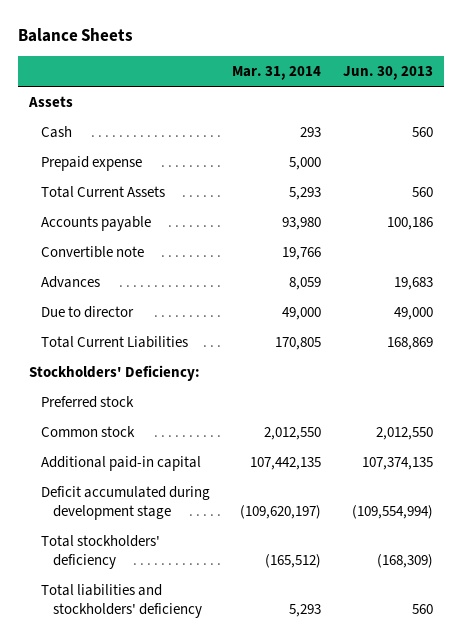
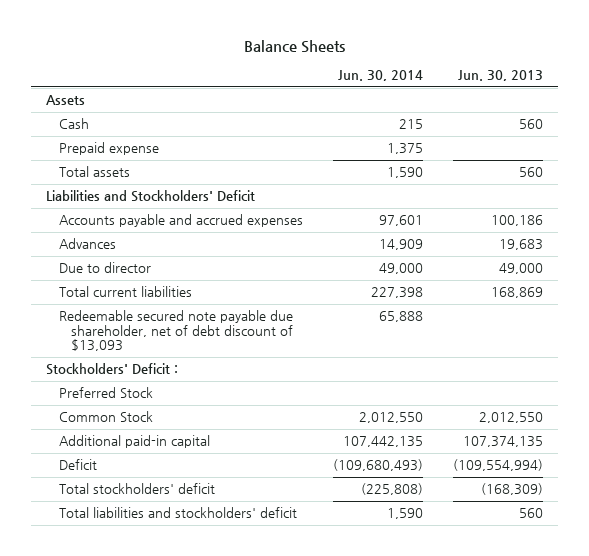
[232,66,322,81] Mar. 31, 2014 -> none
none -> [337,70,423,82] Jun. 30, 2014
[41,245,145,258] Convertible note -> none
[41,185,166,198] Total Current Assets -> [58,166,130,178] Total assets
none -> [46,190,256,203] Liabilities and Stockholders' Deficit
[41,215,152,231] Accounts payable -> [58,214,303,228] Accounts payable and accrued expenses
[41,335,189,348] Total Current Liabilities -> [58,286,192,298] Total current liabilities
none -> [58,310,293,352] Redeemable secured note payable due shareholder, net of debt discount of $13,093
[29,364,201,381] Stockholders' Deficiency: -> [46,363,179,376] Stockholders' Deficit :
[41,395,135,408] Preferred stock -> [58,387,153,399] Preferred Stock
[41,425,136,437] Common stock -> [58,411,153,423] Common Stock
[41,485,211,520] Deficit accumulated during development stage -> [58,459,97,471] Deficit
[41,534,161,569] Total stockholders' deficiency -> [58,483,215,495] Total stockholders' deficit
[41,583,202,618] Total liabilities and stockholders' deficiency -> [58,507,297,519] Total liabilities and stockholders' deficit

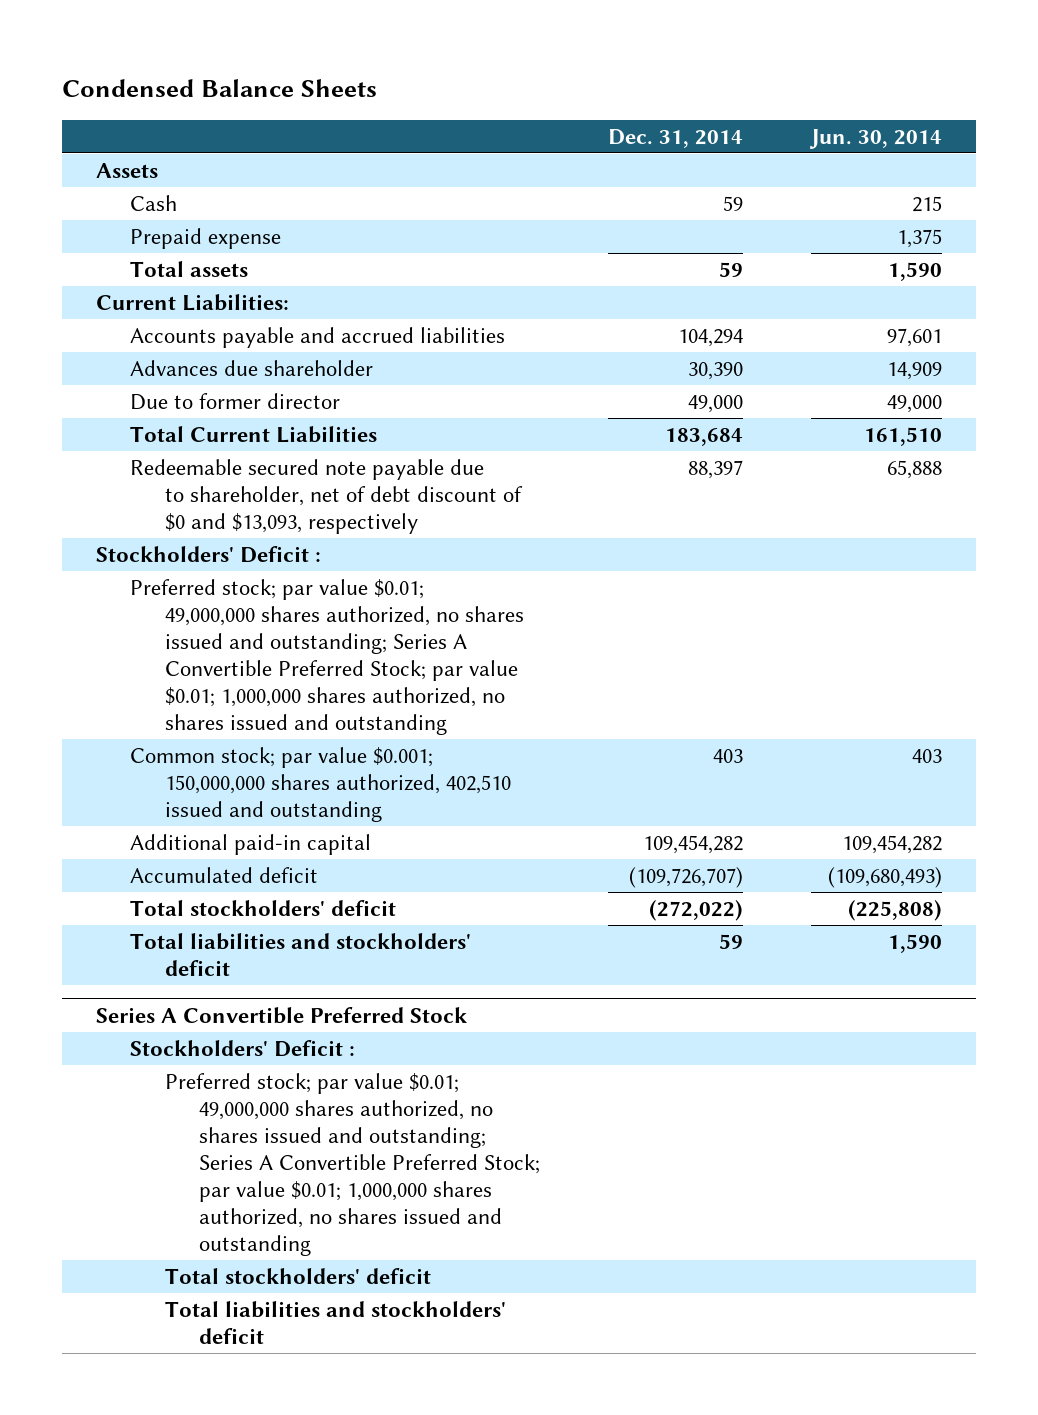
[243,39,345,53] Balance Sheets -> [61,78,377,97] Condensed Balance Sheets
[457,70,543,82] Jun. 30, 2013 -> none
none -> [608,128,744,148] Dec. 31, 2014
[46,190,256,203] Liabilities and Stockholders' Deficit -> none
none -> [95,293,289,311] Current Liabilities:
[58,214,303,228] Accounts payable and accrued expenses -> [130,326,506,348] Accounts payable and accrued liabilities
[58,238,116,250] Advances -> [130,359,374,376] Advances due shareholder
[58,262,151,274] Due to director -> [130,392,341,410] Due to former director
[58,286,192,298] Total current liabilities -> [130,425,378,443] Total Current Liabilities
[370,287,423,299] 227,398 -> [863,426,942,446] 161,510
[58,310,293,352] Redeemable secured note payable due shareholder, net of debt discount of $13,093 -> [130,458,523,535] Redeemable secured note payable due to shareholder, net of debt discount of $0 and $13,093, respectively
[58,411,153,423] Common Stock -> none
[58,387,153,399] Preferred Stock -> [130,578,524,736] Preferred stock; par value $0.01; 49,000,000 shares authorized, no shares issued and outstanding; Series A Convertible Preferred Stock; par value $0.01; 1,000,000 shares authorized, no shares issued and outstanding
none -> [130,746,511,823] Common stock; par value $0.001; 150,000,000 shares authorized, 402,510 issued and outstanding
[342,436,423,448] 107,442,135 -> [841,834,942,854] 109,454,282
[58,459,97,471] Deficit -> [130,866,319,883] Accumulated deficit
none -> [95,1006,467,1024] Series A Convertible Preferred Stock
none -> [130,1039,356,1057] Stockholders' Deficit :
none -> [164,1072,541,1257] Preferred stock; par value $0.01; 49,000,000 shares authorized, no shares issued and outstanding; Series A Convertible Preferred Stock; par value $0.01; 1,000,000 shares authorized, no shares issued and outstanding
none -> [164,1267,431,1284] Total stockholders' deficit
none -> [164,1300,506,1345] Total liabilities and stockholders' deficit

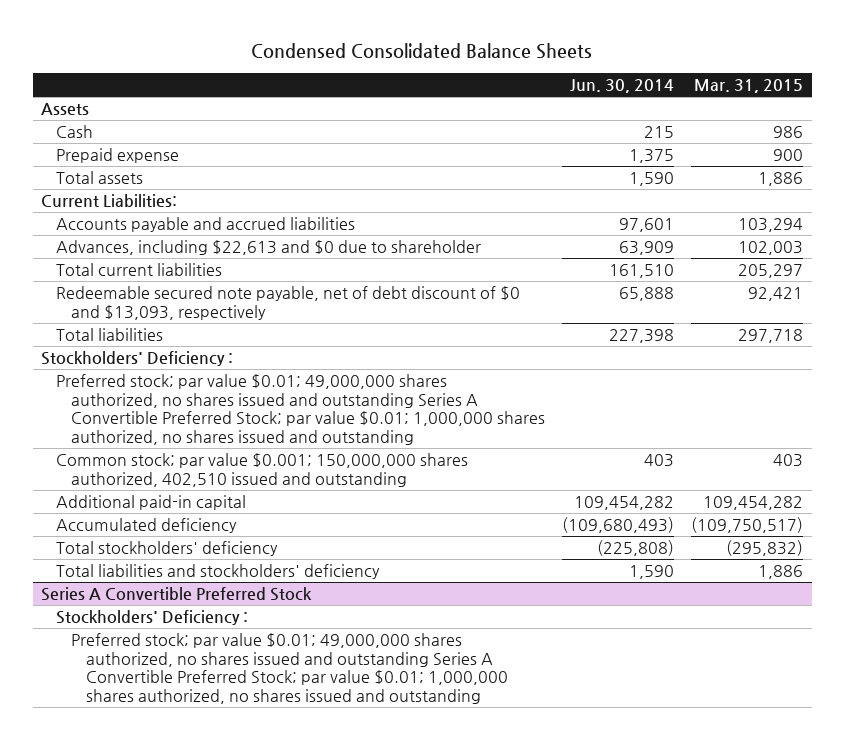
[61,78,377,97] Condensed Balance Sheets -> [251,43,593,60] Condensed Consolidated Balance Sheets
[608,128,744,148] Dec. 31, 2014 -> none
none -> [694,79,804,94] Mar. 31, 2015
[130,359,374,376] Advances due shareholder -> none
[130,392,341,410] Due to former director -> none
none -> [56,240,482,256] Advances, including $22,613 and $0 due to shareholder
[130,425,378,443] Total Current Liabilities -> [56,263,223,277] Total current liabilities
[130,458,523,535] Redeemable secured note payable due to shareholder, net of debt discount of $0 and $13,093, respectively -> [56,286,521,320] Redeemable secured note payable, net of debt discount of $0 and $13,093, respectively
none -> [56,328,164,342] Total liabilities
[95,545,321,563] Stockholders' Deficit : -> [41,351,234,367] Stockholders' Deficiency :
[130,578,524,736] Preferred stock; par value $0.01; 49,000,000 shares authorized, no shares issued and outstanding; Series A Convertible Preferred Stock; par value $0.01; 1,000,000 shares authorized, no shares issued and outstanding -> [56,374,546,445] Preferred stock; par value $0.01; 49,000,000 shares authorized, no shares issued and outstanding Series A Convertible Preferred Stock; par value $0.01; 1,000,000 shares authorized, no shares issued and outstanding
[130,866,319,883] Accumulated deficit -> [56,518,238,534] Accumulated deficiency
[130,899,397,916] Total stockholders' deficit -> [56,541,279,557] Total stockholders' deficiency
[130,932,472,977] Total liabilities and stockholders' deficit -> [56,564,381,580] Total liabilities and stockholders' deficiency
[164,1267,431,1284] Total stockholders' deficit -> none
[164,1300,506,1345] Total liabilities and stockholders' deficit -> none
[130,1039,356,1057] Stockholders' Deficit : -> [56,610,249,626] Stockholders' Deficiency :
[164,1072,541,1257] Preferred stock; par value $0.01; 49,000,000 shares authorized, no shares issued and outstanding; Series A Convertible Preferred Stock; par value $0.01; 1,000,000 shares authorized, no shares issued and outstanding -> [71,633,509,704] Preferred stock; par value $0.01; 49,000,000 shares authorized, no shares issued and outstanding Series A Convertible Preferred Stock; par value $0.01; 1,000,000 shares authorized, no shares issued and outstanding

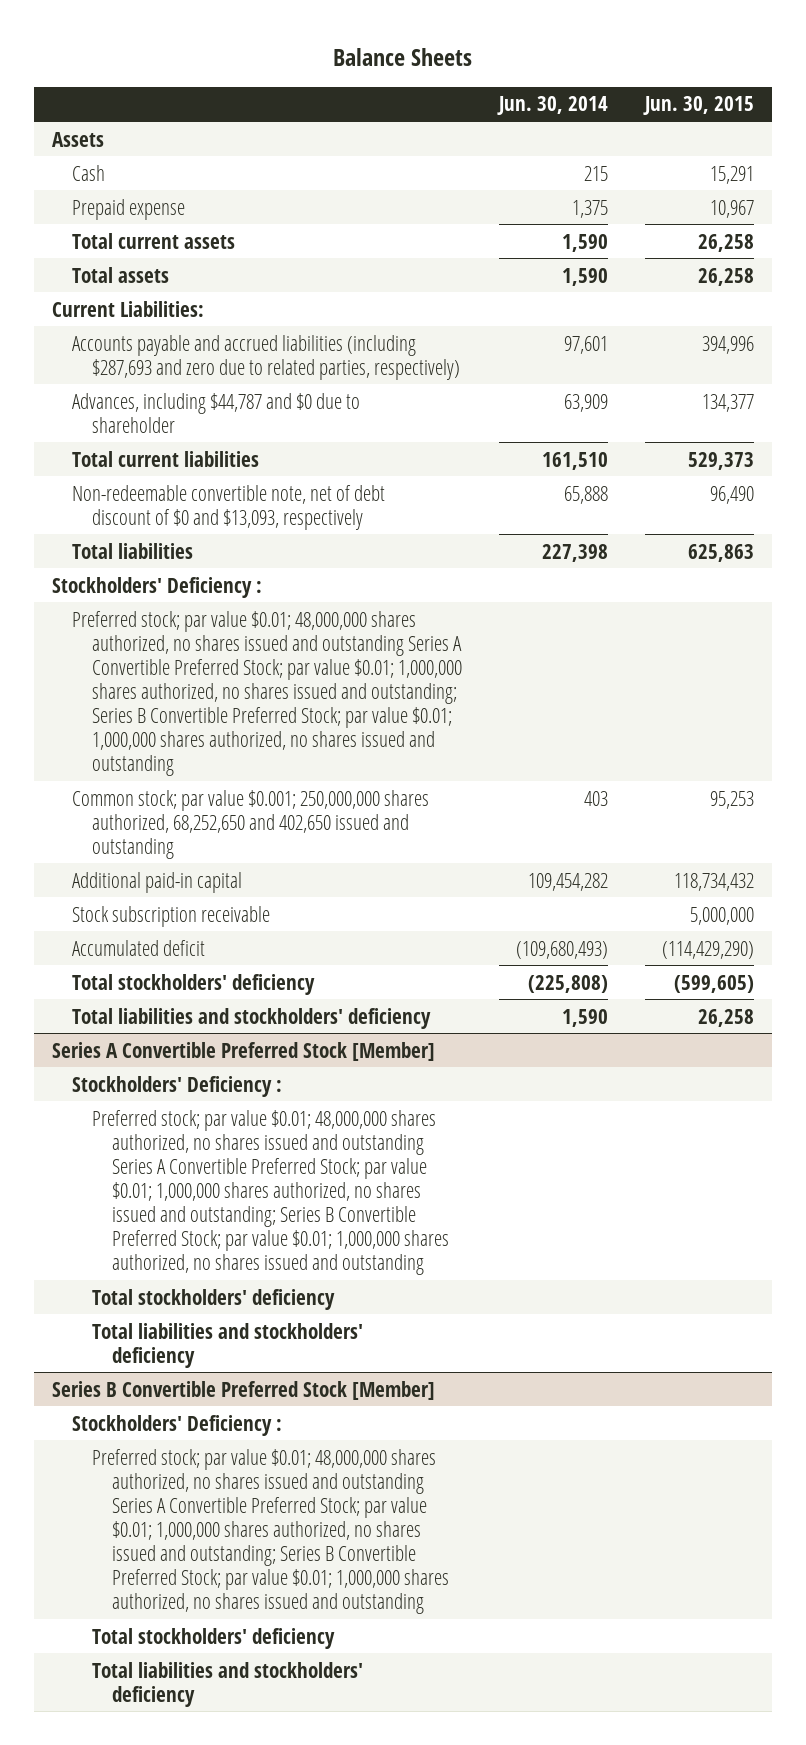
[251,43,593,60] Condensed Consolidated Balance Sheets -> [332,47,472,66] Balance Sheets
[694,79,804,94] Mar. 31, 2015 -> none
none -> [642,96,754,116] Jun. 30, 2015
none -> [72,232,236,249] Total current assets
[56,217,356,233] Accounts payable and accrued liabilities -> [72,334,461,380] Accounts payable and accrued liabilities (including $287,693 and zero due to related parties, respectively)
[56,240,482,256] Advances, including $22,613 and $0 due to shareholder -> [72,392,361,433] Advances, including $44,787 and $0 due to shareholder
[56,286,521,320] Redeemable secured note payable, net of debt discount of $0 and $13,093, respectively -> [72,484,386,530] Non-redeemable convertible note, net of debt discount of $0 and $13,093, respectively
[56,374,546,445] Preferred stock; par value $0.01; 49,000,000 shares authorized, no shares issued and outstanding Series A Convertible Preferred Stock; par value $0.01; 1,000,000 shares authorized, no shares issued and outstanding -> [72,610,463,776] Preferred stock; par value $0.01; 48,000,000 shares authorized, no shares issued and outstanding Series A Convertible Preferred Stock; par value $0.01; 1,000,000 shares authorized, no shares issued and outstanding; Series B Convertible Preferred Stock; par value $0.01; 1,000,000 shares authorized, no shares issued and outstanding
[56,453,469,487] Common stock; par value $0.001; 150,000,000 shares authorized, 402,510 issued and outstanding -> [72,789,430,859] Common stock; par value $0.001; 250,000,000 shares authorized, 68,252,650 and 402,650 issued and outstanding
none -> [72,905,271,927] Stock subscription receivable
[56,518,238,534] Accumulated deficiency -> [72,939,206,956] Accumulated deficit
[41,587,313,602] Series A Convertible Preferred Stock -> [52,1041,436,1061] Series A Convertible Preferred Stock [Member]
[71,633,509,704] Preferred stock; par value $0.01; 49,000,000 shares authorized, no shares issued and outstanding Series A Convertible Preferred Stock; par value $0.01; 1,000,000 shares authorized, no shares issued and outstanding -> [92,1109,450,1275] Preferred stock; par value $0.01; 48,000,000 shares authorized, no shares issued and outstanding Series A Convertible Preferred Stock; par value $0.01; 1,000,000 shares authorized, no shares issued and outstanding; Series B Convertible Preferred Stock; par value $0.01; 1,000,000 shares authorized, no shares issued and outstanding
none -> [92,1288,336,1310] Total stockholders' deficiency
none -> [92,1322,364,1368] Total liabilities and stockholders' deficiency
none -> [52,1380,436,1400] Series B Convertible Preferred Stock [Member]
none -> [72,1414,283,1436] Stockholders' Deficiency :
none -> [92,1448,450,1614] Preferred stock; par value $0.01; 48,000,000 shares authorized, no shares issued and outstanding Series A Convertible Preferred Stock; par value $0.01; 1,000,000 shares authorized, no shares issued and outstanding; Series B Convertible Preferred Stock; par value $0.01; 1,000,000 shares authorized, no shares issued and outstanding
none -> [92,1627,336,1649] Total stockholders' deficiency
none -> [92,1661,364,1707] Total liabilities and stockholders' deficiency

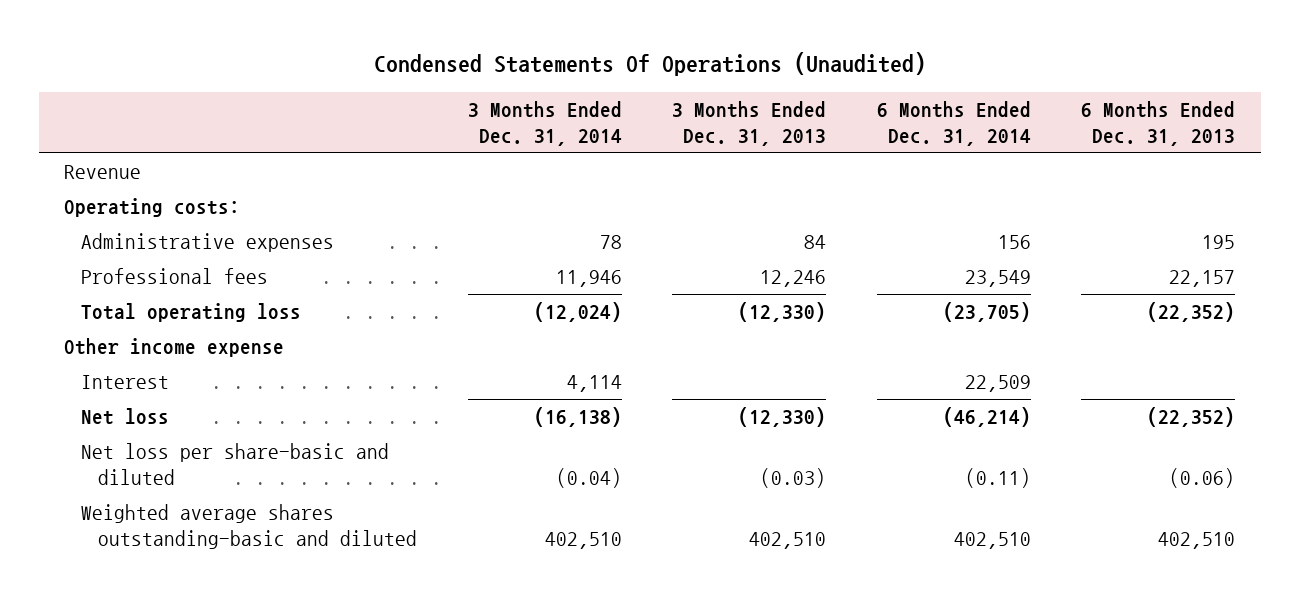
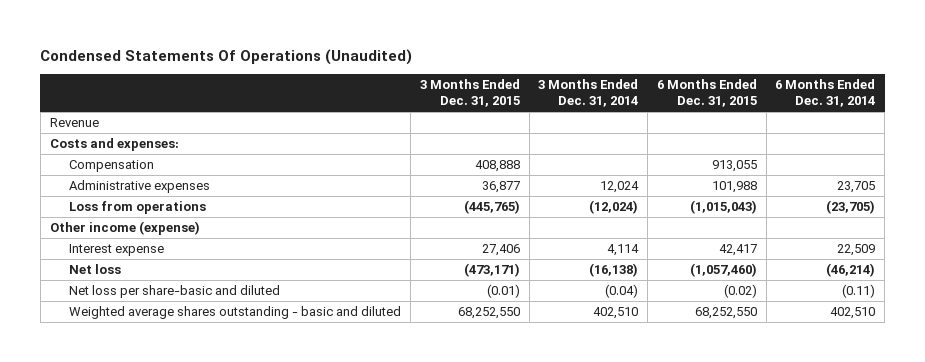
[672,100,827,146] 3 Months Ended Dec. 31, 2013 -> none
[1081,100,1236,146] 6 Months Ended Dec. 31, 2013 -> none
none -> [419,78,520,108] 3 Months Ended Dec. 31, 2015
none -> [656,78,757,108] 6 Months Ended Dec. 31, 2015
[64,198,241,218] Operating costs: -> none
[81,268,269,285] Professional fees -> none
none -> [49,138,179,152] Costs and expenses:
none -> [69,160,155,173] Compensation
[599,235,622,250] 78 -> [600,181,640,194] 12,024
[997,235,1031,250] 156 -> [837,181,876,194] 23,705
[81,303,302,323] Total operating loss -> [69,201,207,215] Loss from operations
[64,338,285,358] Other income expense -> [49,221,200,236] Other income (expense)
[81,375,170,390] Interest -> [69,244,165,257] Interest expense
[81,504,417,550] Weighted average shares outstanding-basic and diluted -> [69,306,402,320] Weighted average shares outstanding - basic and diluted

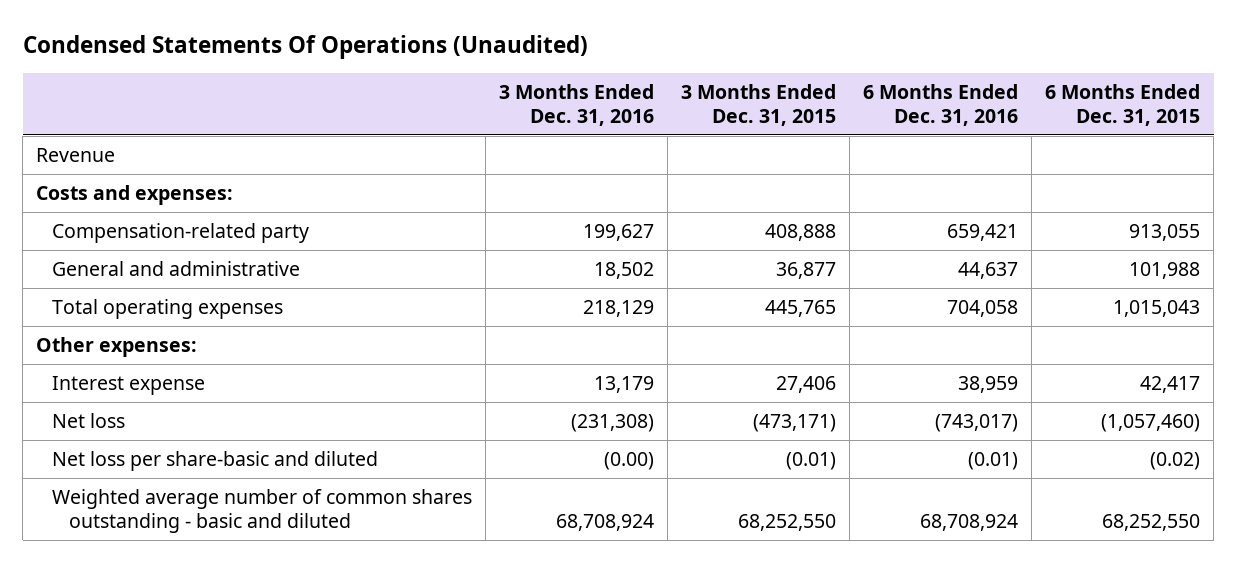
[538,78,639,108] 3 Months Ended Dec. 31, 2014 -> none
[775,78,876,108] 6 Months Ended Dec. 31, 2014 -> none
none -> [499,84,655,126] 3 Months Ended Dec. 31, 2016
none -> [863,84,1019,126] 6 Months Ended Dec. 31, 2016
[69,201,207,215] Loss from operations -> none
[69,160,155,173] Compensation -> [52,223,310,244] Compensation-related party
[69,180,211,194] Administrative expenses -> [52,261,301,277] General and administrative
none -> [52,299,284,320] Total operating expenses
[49,221,200,236] Other income (expense) -> [36,337,198,358] Other expenses:
[69,306,402,320] Weighted average shares outstanding - basic and diluted -> [52,489,473,533] Weighted average number of common shares outstanding - basic and diluted

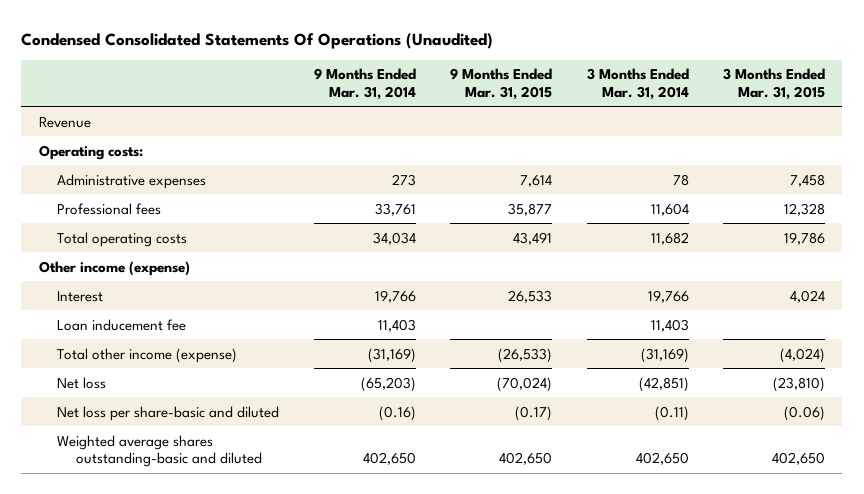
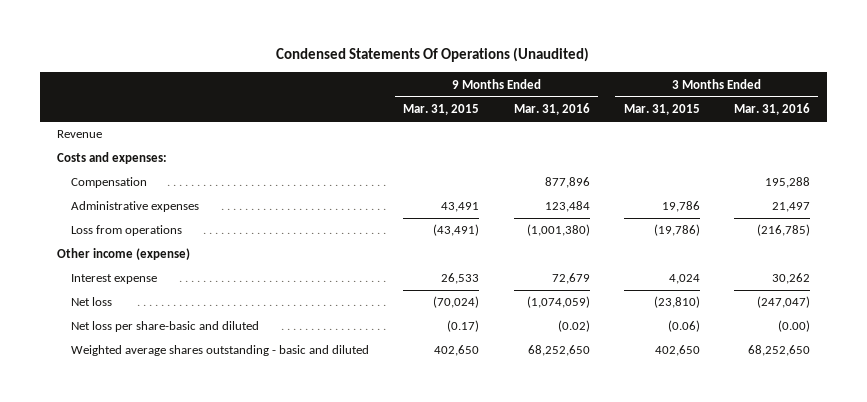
[21,32,494,49] Condensed Consolidated Statements Of Operations (Unaudited) -> [276,47,590,63] Condensed Statements Of Operations (Unaudited)
[313,68,416,100] 9 Months Ended Mar. 31, 2014 -> none
[586,68,689,100] 3 Months Ended Mar. 31, 2014 -> none
none -> [513,102,590,115] Mar. 31, 2016
none -> [733,102,810,115] Mar. 31, 2016
[38,144,143,160] Operating costs: -> none
[57,202,162,215] Professional fees -> none
[57,231,188,247] Total operating costs -> none
none -> [56,152,167,165] Costs and expenses:
none -> [71,177,148,189] Compensation
[520,174,553,187] 7,614 -> [441,202,480,213] 43,491
[789,173,825,187] 7,458 -> [661,201,700,213] 19,786
none -> [71,225,183,237] Loss from operations
[57,318,187,331] Loan inducement fee -> none
[57,347,238,363] Total other income (expense) -> none
[57,290,104,302] Interest -> [71,274,158,285] Interest expense
[57,434,262,467] Weighted average shares outstanding-basic and diluted -> [71,345,370,357] Weighted average shares outstanding - basic and diluted

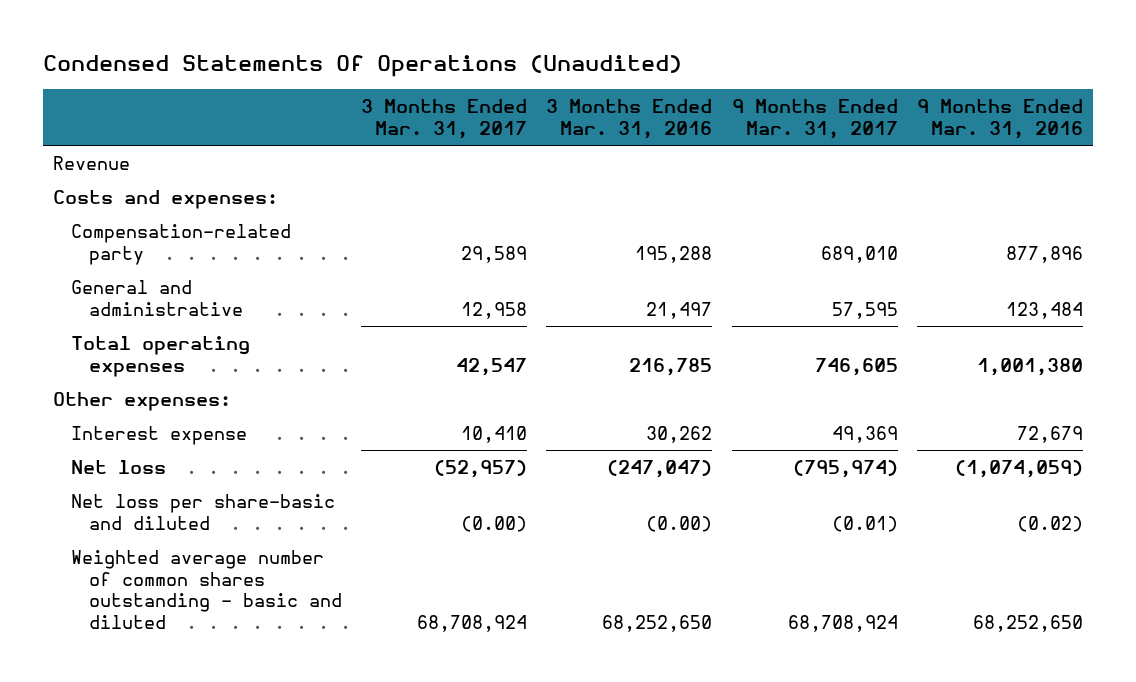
[403,103,480,115] Mar. 31, 2015 -> none
[623,103,700,115] Mar. 31, 2015 -> none
none -> [361,99,528,140] 3 Months Ended Mar. 31, 2017
none -> [731,99,898,140] 9 Months Ended Mar. 31, 2017
[71,225,183,237] Loss from operations -> none
[71,177,148,189] Compensation -> [70,223,291,265] Compensation-related party
[71,201,200,213] Administrative expenses -> [70,279,243,316] General and administrative
none -> [70,335,250,377] Total operating expenses
[56,248,190,261] Other income (expense) -> [52,391,231,411] Other expenses:
[71,345,370,357] Weighted average shares outstanding - basic and diluted -> [70,549,342,630] Weighted average number of common shares outstanding - basic and diluted

